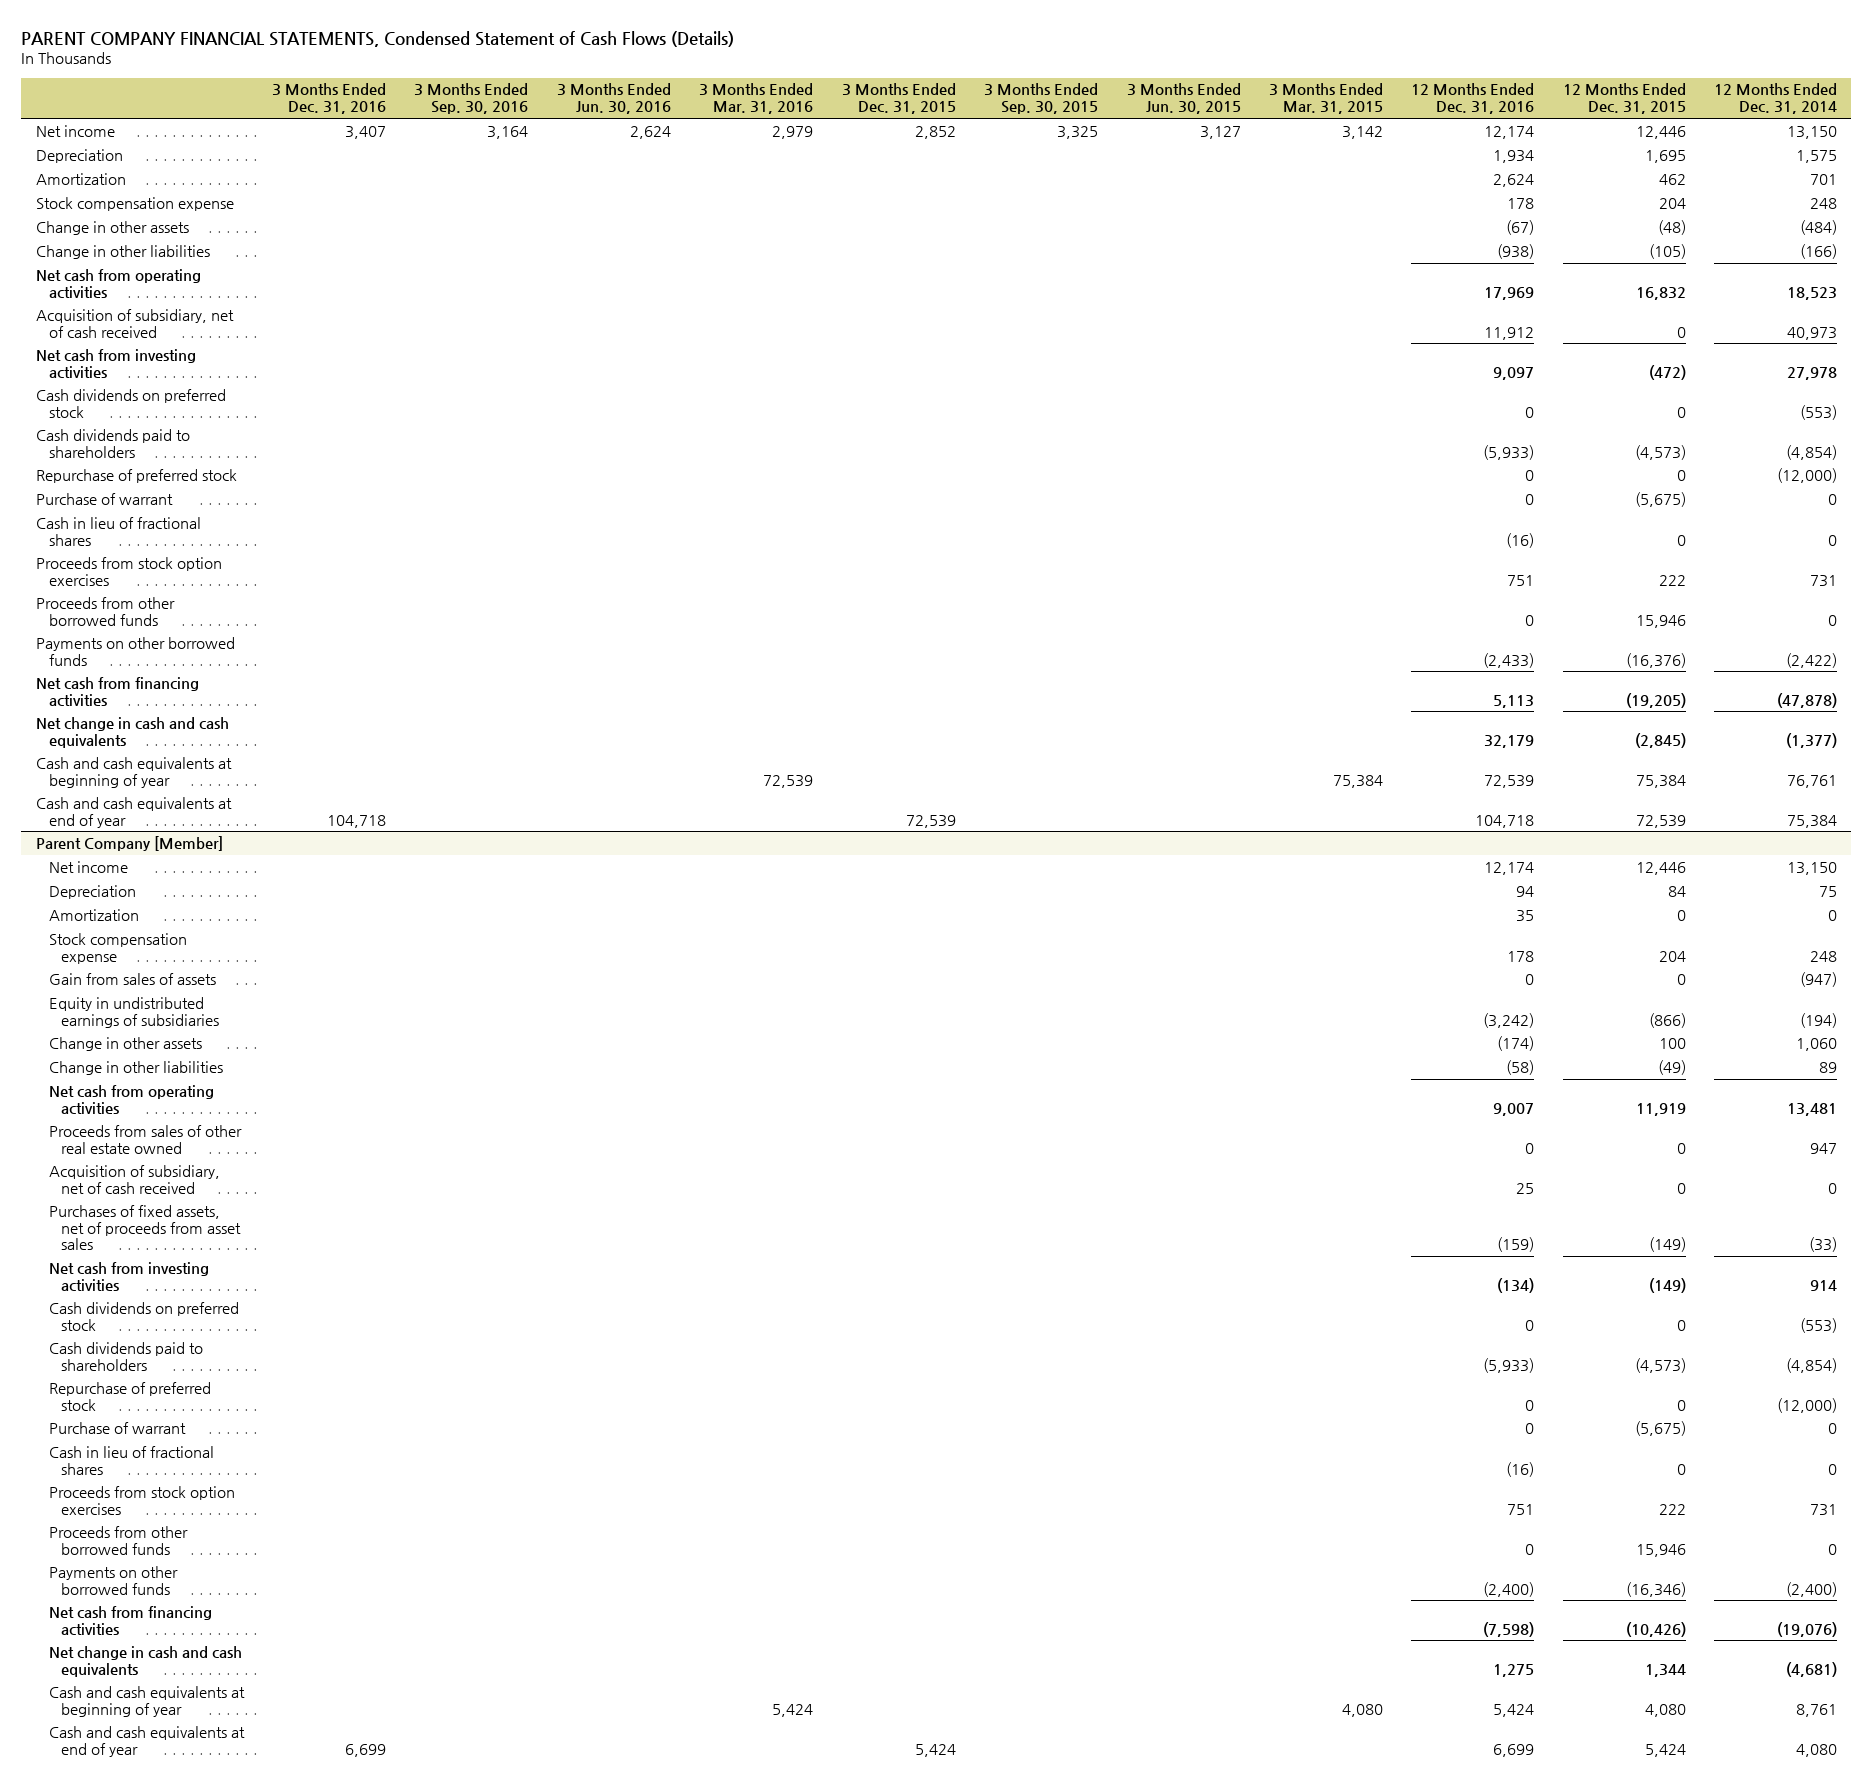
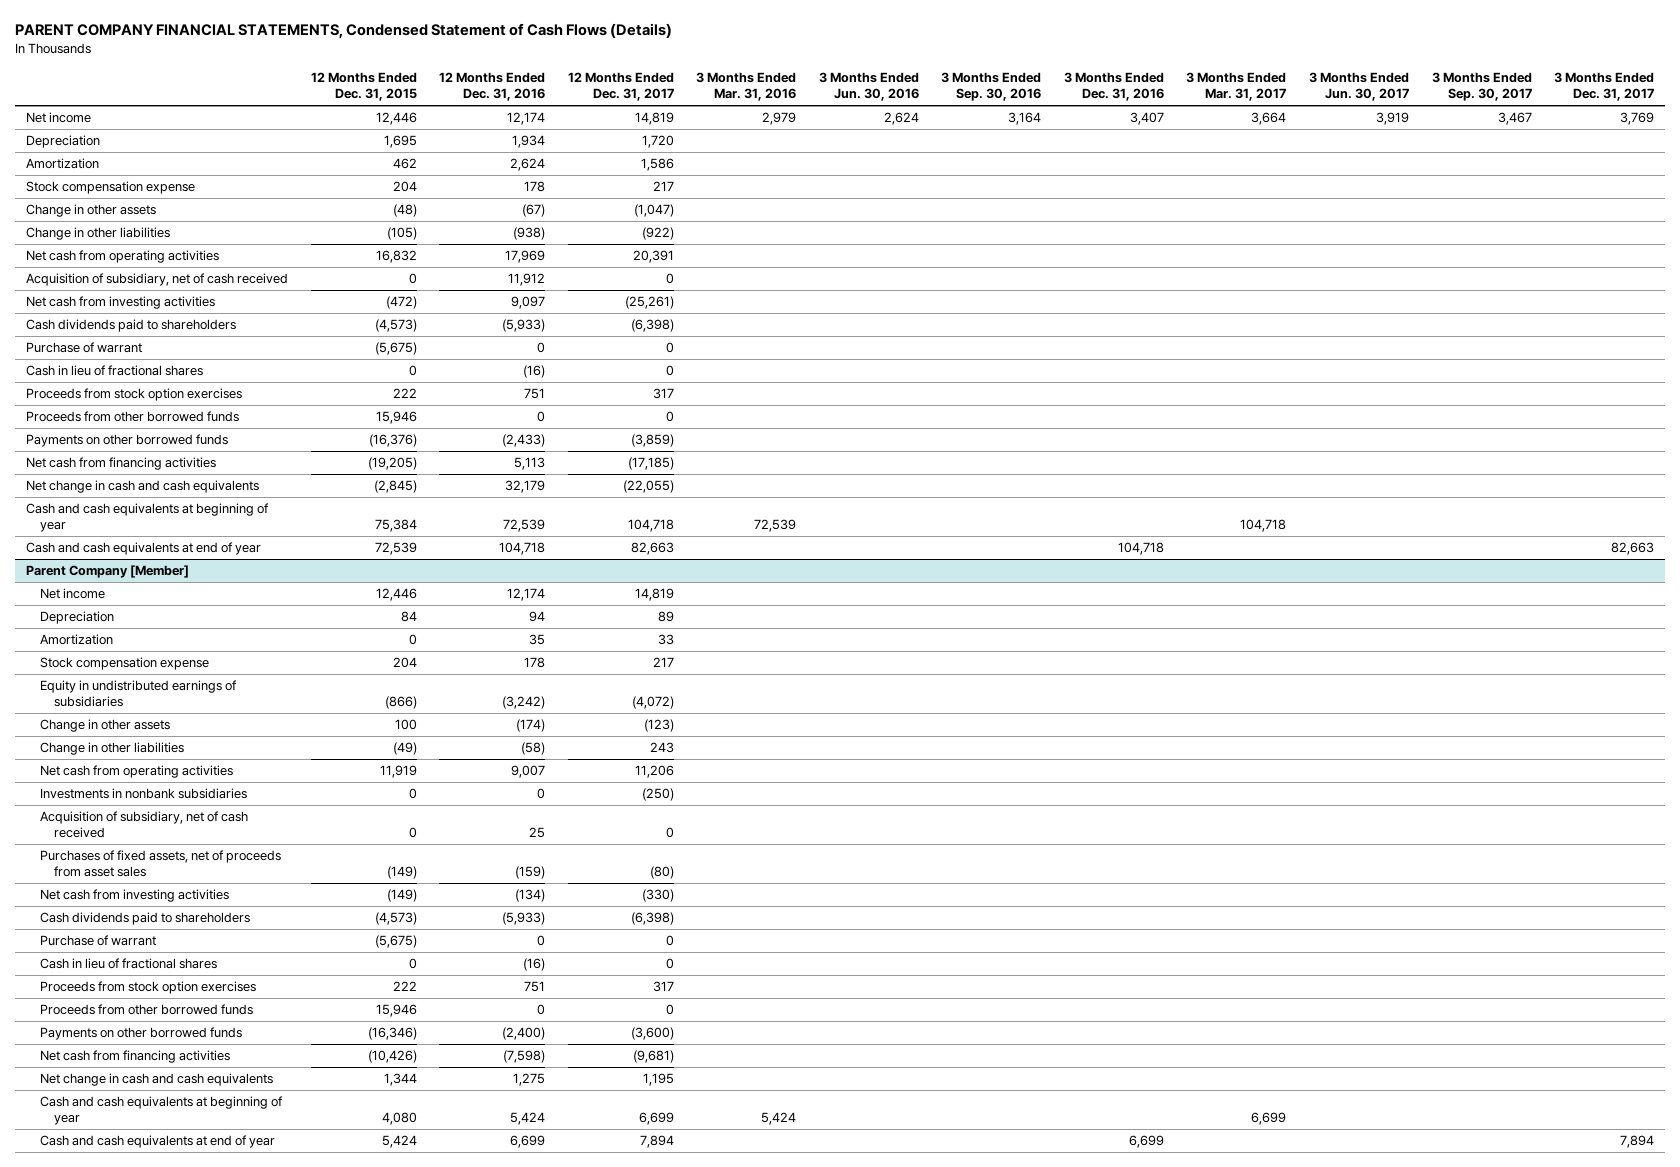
[841,83,956,115] 3 Months Ended Dec. 31, 2015 -> none
[984,83,1099,115] 3 Months Ended Sep. 30, 2015 -> none
[1126,83,1241,115] 3 Months Ended Jun. 30, 2015 -> none
[1268,83,1383,115] 3 Months Ended Mar. 31, 2015 -> none
[1714,83,1838,115] 12 Months Ended Dec. 31, 2014 -> none
none -> [567,72,674,102] 12 Months Ended Dec. 31, 2017
none -> [1186,72,1287,102] 3 Months Ended Mar. 31, 2017
none -> [1309,72,1410,102] 3 Months Ended Jun. 30, 2017
none -> [1431,72,1532,102] 3 Months Ended Sep. 30, 2017
none -> [1554,72,1655,102] 3 Months Ended Dec. 31, 2017
[35,388,226,418] Cash dividends on preferred stock -> none
[35,468,237,483] Repurchase of preferred stock -> none
[48,972,216,985] Gain from sales of assets -> none
[48,1124,242,1154] Proceeds from sales of other real estate owned -> none
none -> [39,788,247,800] Investments in nonbank subsidiaries
[48,1301,239,1331] Cash dividends on preferred stock -> none
[48,1381,211,1411] Repurchase of preferred stock -> none

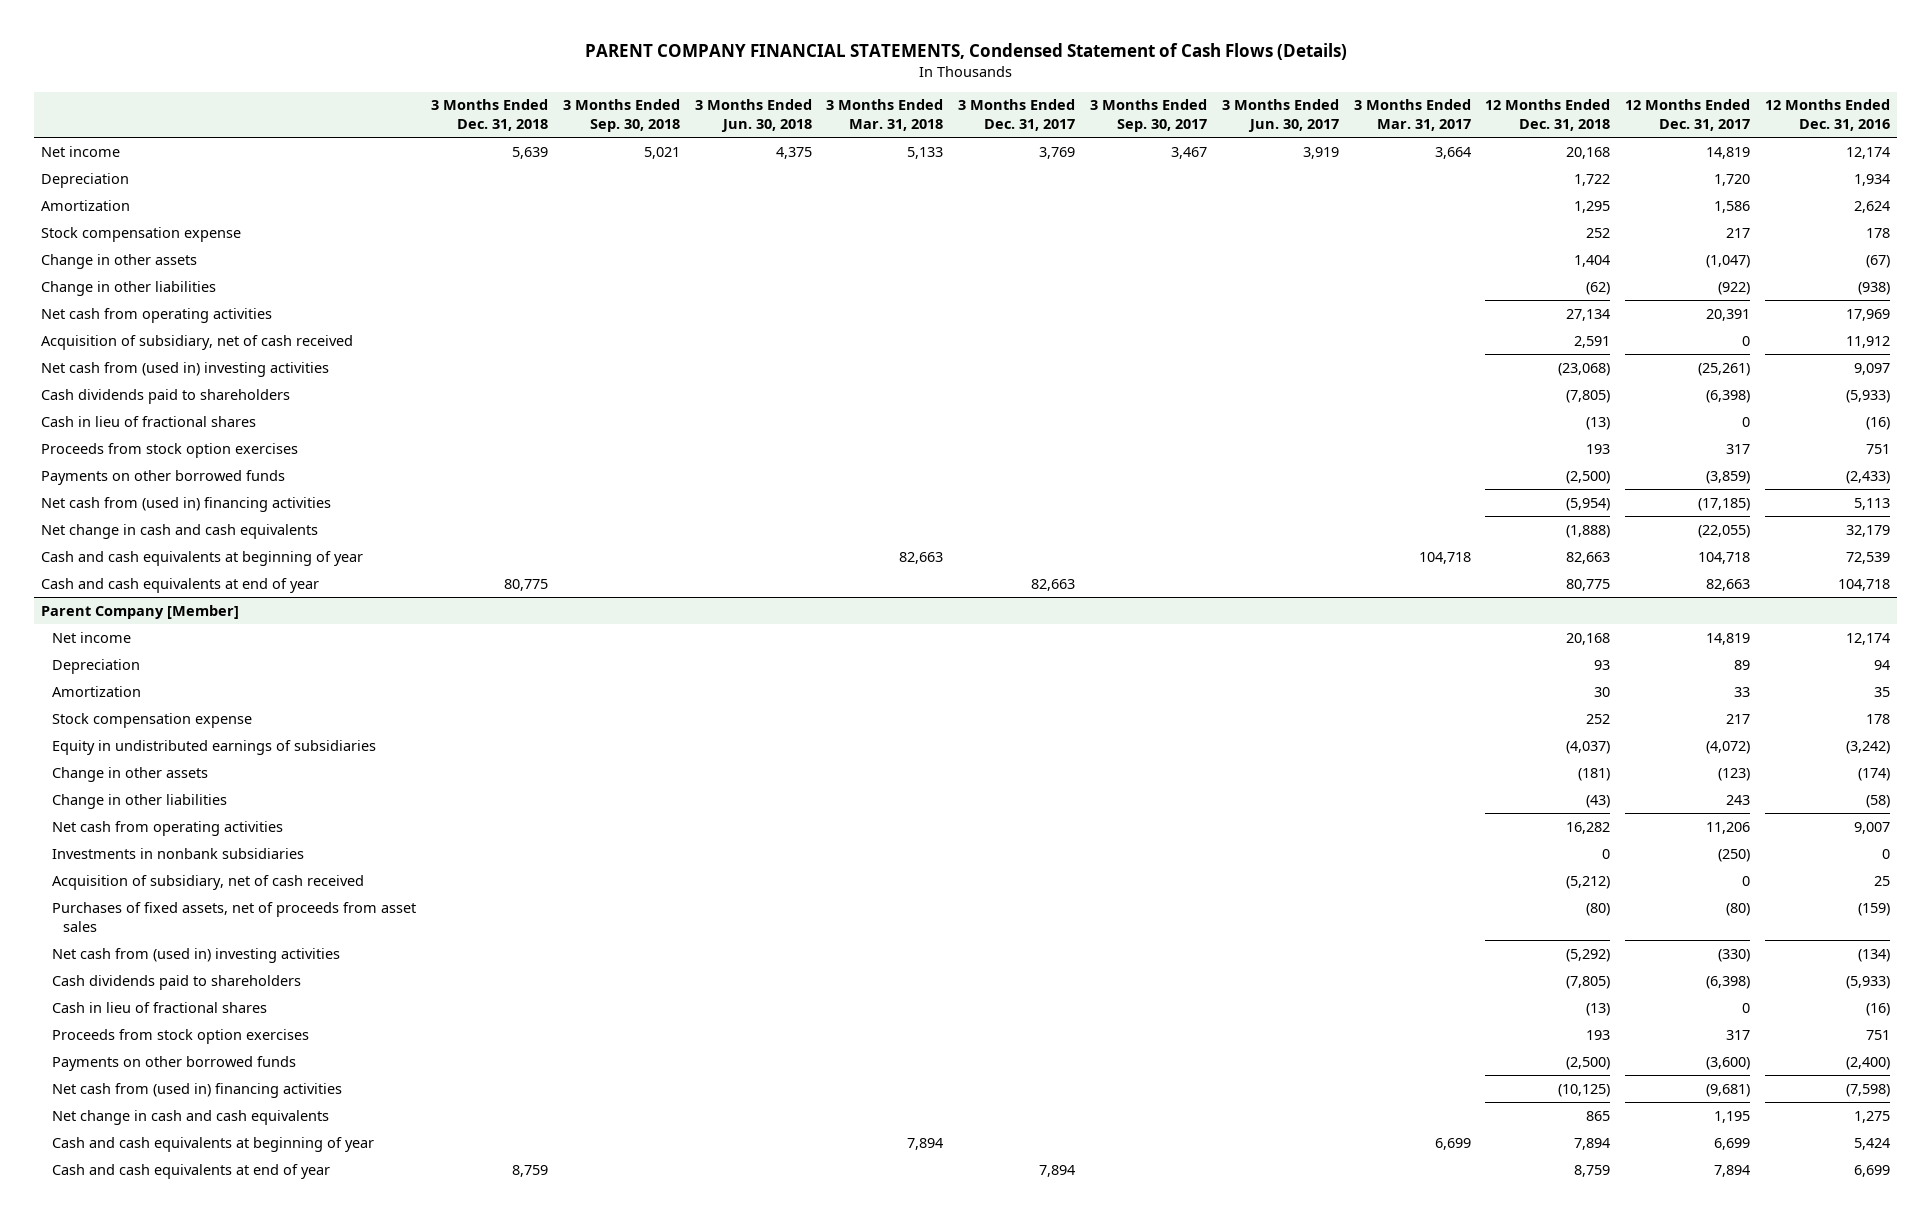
[310,72,417,102] 12 Months Ended Dec. 31, 2015 -> none
[696,72,797,102] 3 Months Ended Mar. 31, 2016 -> none
[818,72,919,102] 3 Months Ended Jun. 30, 2016 -> none
[941,72,1042,102] 3 Months Ended Sep. 30, 2016 -> none
[1063,72,1164,102] 3 Months Ended Dec. 31, 2016 -> none
none -> [430,99,548,132] 3 Months Ended Dec. 31, 2018
none -> [562,99,680,133] 3 Months Ended Sep. 30, 2018
none -> [694,99,812,133] 3 Months Ended Jun. 30, 2018
none -> [826,99,944,132] 3 Months Ended Mar. 31, 2018
none -> [1485,99,1611,132] 12 Months Ended Dec. 31, 2018
[25,296,215,310] Net cash from investing activities -> [41,361,330,377] Net cash from (used in) investing activities
[25,342,142,354] Purchase of warrant -> none
[25,411,239,423] Proceeds from other borrowed funds -> none
[25,457,216,471] Net cash from financing activities -> [41,496,332,512] Net cash from (used in) financing activities
[39,889,229,903] Net cash from investing activities -> [52,947,341,963] Net cash from (used in) investing activities
[39,935,156,947] Purchase of warrant -> none
[39,1004,253,1016] Proceeds from other borrowed funds -> none
[39,1050,230,1064] Net cash from financing activities -> [52,1082,343,1098] Net cash from (used in) financing activities

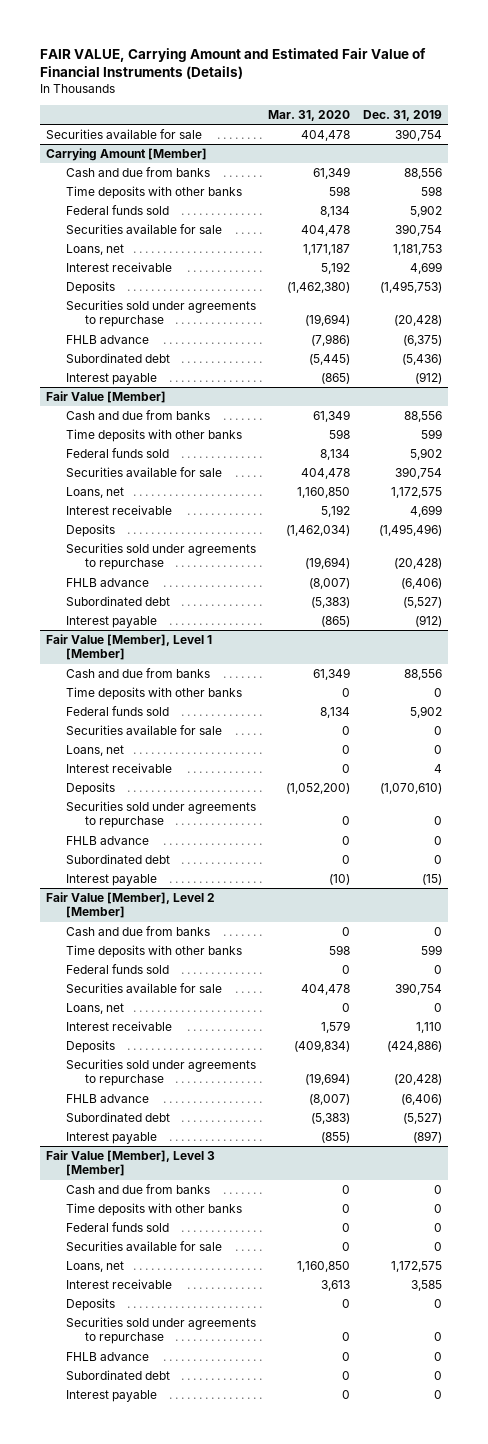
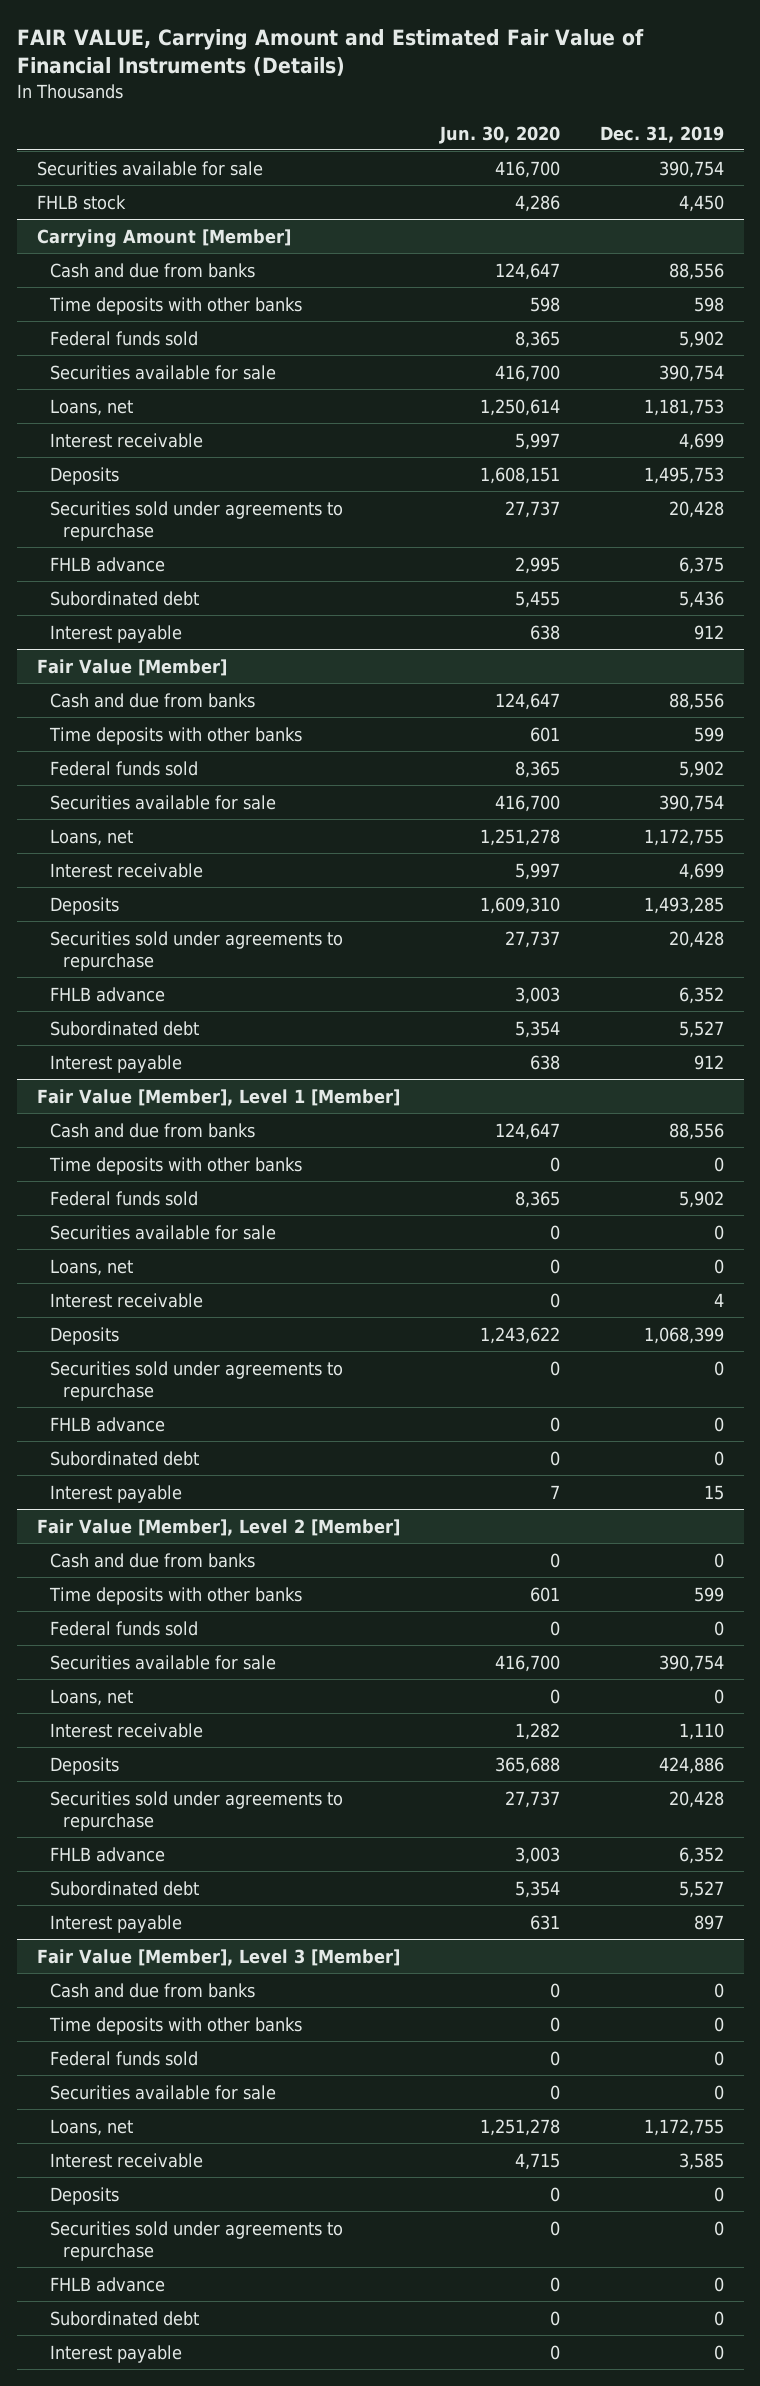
[268,109,351,121] Mar. 31, 2020 -> none
none -> [438,125,560,144] Jun. 30, 2020
none -> [36,194,126,210] FHLB stock
[379,280,442,293] (1,495,753) -> [643,466,724,484] 1,495,753
[393,315,442,327] (20,428) -> [668,500,724,518] 20,428
[402,334,442,346] (6,375) -> [678,556,724,574] 6,375
[401,353,442,365] (5,436) -> [678,590,724,608] 5,436
[414,371,442,384] (912) -> [693,624,724,640] 912
[390,486,442,498] 1,172,575 -> [643,828,724,846] 1,172,755
[378,523,442,536] (1,495,496) -> [643,896,724,914] 1,493,285
[393,558,442,570] (20,428) -> [668,930,724,948] 20,428
[400,577,442,589] (6,406) -> [678,986,724,1004] 6,352
[402,596,442,608] (5,527) -> [678,1020,724,1038] 5,527
[414,614,442,627] (912) -> [693,1054,724,1070] 912
[379,782,442,794] (1,070,610) -> [643,1326,724,1344] 1,068,399
[421,873,442,885] (15) -> [703,1484,724,1500] 15
[386,1040,442,1052] (424,886) -> [658,1756,724,1774] 424,886
[393,1074,442,1086] (20,428) -> [668,1790,724,1808] 20,428
[400,1093,442,1105] (6,406) -> [678,1846,724,1864] 6,352
[402,1112,442,1124] (5,527) -> [678,1880,724,1898] 5,527
[412,1130,442,1143] (897) -> [693,1914,724,1930] 897
[390,1260,442,1272] 1,172,575 -> [643,2118,724,2136] 1,172,755

